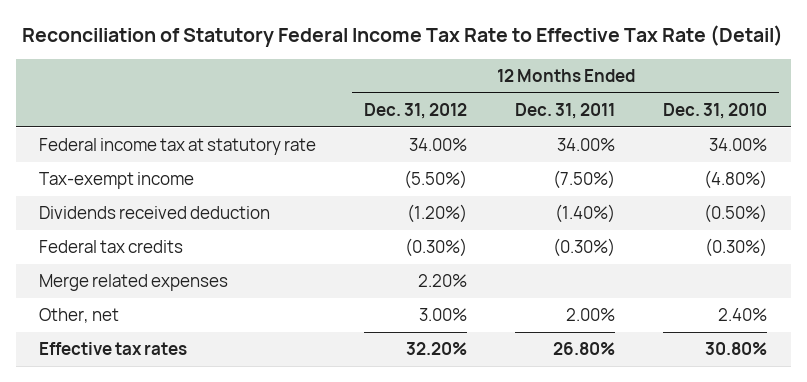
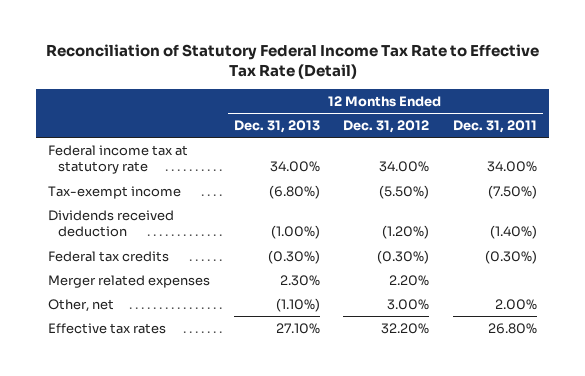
[663,102,768,119] Dec. 31, 2010 -> none
none -> [233,119,320,133] Dec. 31, 2013
[39,274,229,292] Merge related expenses -> [48,274,211,288] Merger related expenses

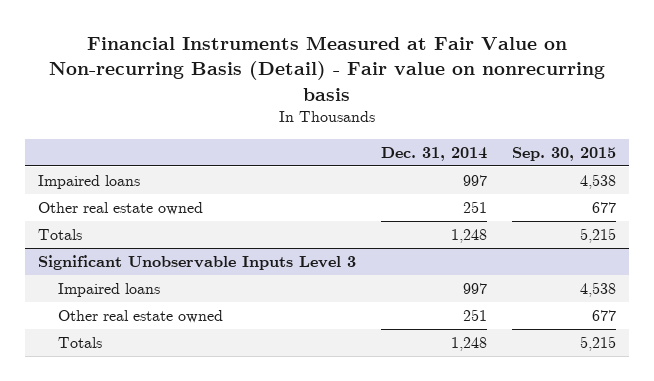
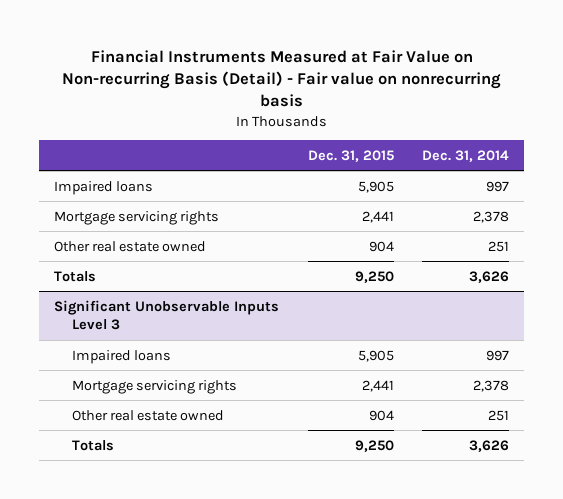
[512,146,617,161] Sep. 30, 2015 -> none
none -> [307,149,394,162] Dec. 31, 2015
none -> [53,210,219,225] Mortgage servicing rights
[450,229,487,244] 1,248 -> [469,270,510,283] 3,626
none -> [71,379,237,394] Mortgage servicing rights
[450,337,487,352] 1,248 -> [469,439,510,452] 3,626

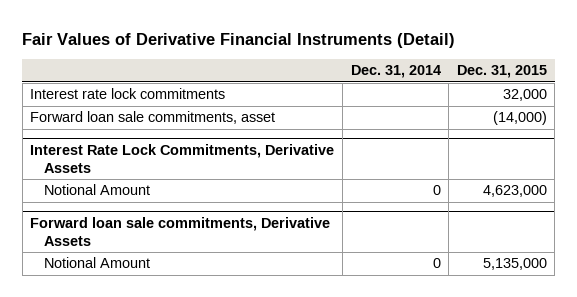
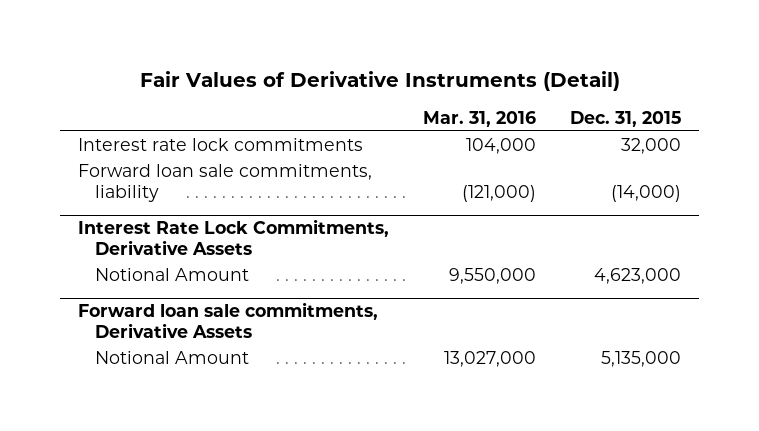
[22,32,456,48] Fair Values of Derivative Financial Instruments (Detail) -> [139,71,620,92] Fair Values of Derivative Instruments (Detail)
[350,65,441,79] Dec. 31, 2014 -> none
none -> [423,110,537,127] Mar. 31, 2016
[30,111,276,125] Forward loan sale commitments, asset -> [77,164,372,202] Forward loan sale commitments, liability

